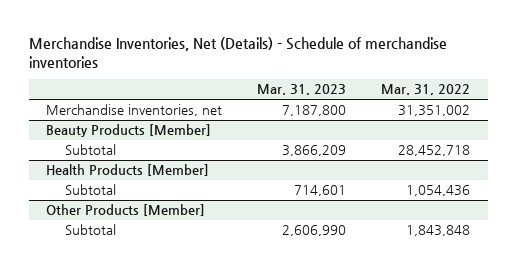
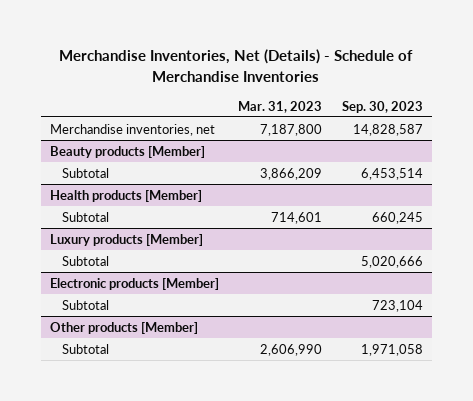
[28,36,447,68] Merchandise Inventories, Net (Details) - Schedule of merchandise inventories -> [59,49,414,82] Merchandise Inventories, Net (Details) - Schedule of Merchandise Inventories
[381,84,471,96] Mar. 31, 2022 -> none
none -> [341,100,423,113] Sep. 30, 2023
[46,124,212,138] Beauty Products [Member] -> [50,145,206,158] Beauty products [Member]
[46,164,210,177] Health Products [Member] -> [50,189,203,202] Health products [Member]
none -> [50,233,204,246] Luxury products [Member]
none -> [62,255,110,266] Subtotal
none -> [50,277,220,290] Electronic products [Member]
none -> [62,299,110,310] Subtotal
[46,204,206,217] Other Products [Member] -> [50,321,199,334] Other products [Member]

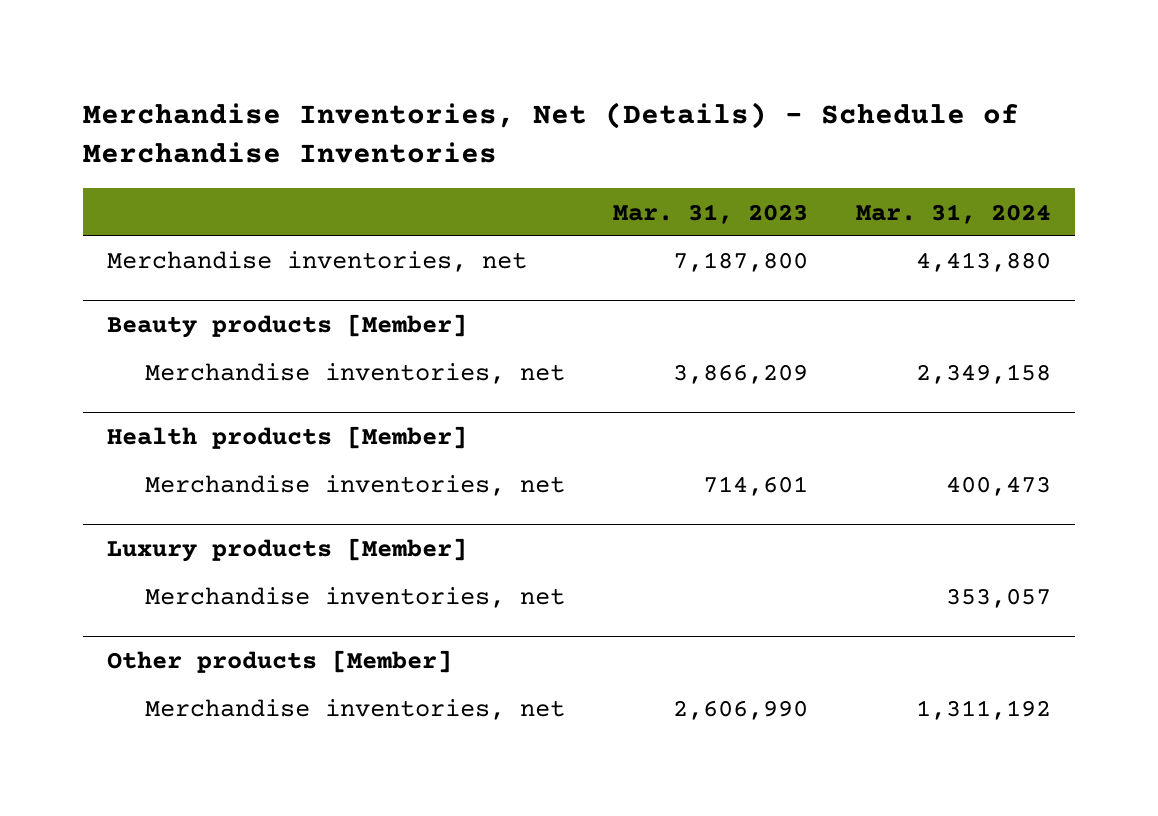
[341,100,423,113] Sep. 30, 2023 -> none
none -> [856,203,1052,224] Mar. 31, 2024
[62,167,110,178] Subtotal -> [145,363,566,385] Merchandise inventories, net
[62,211,110,222] Subtotal -> [145,475,566,497] Merchandise inventories, net
[62,255,110,266] Subtotal -> none
[50,277,220,290] Electronic products [Member] -> none
[62,299,110,310] Subtotal -> none
none -> [145,587,566,609] Merchandise inventories, net
[62,343,110,354] Subtotal -> [145,699,566,721] Merchandise inventories, net

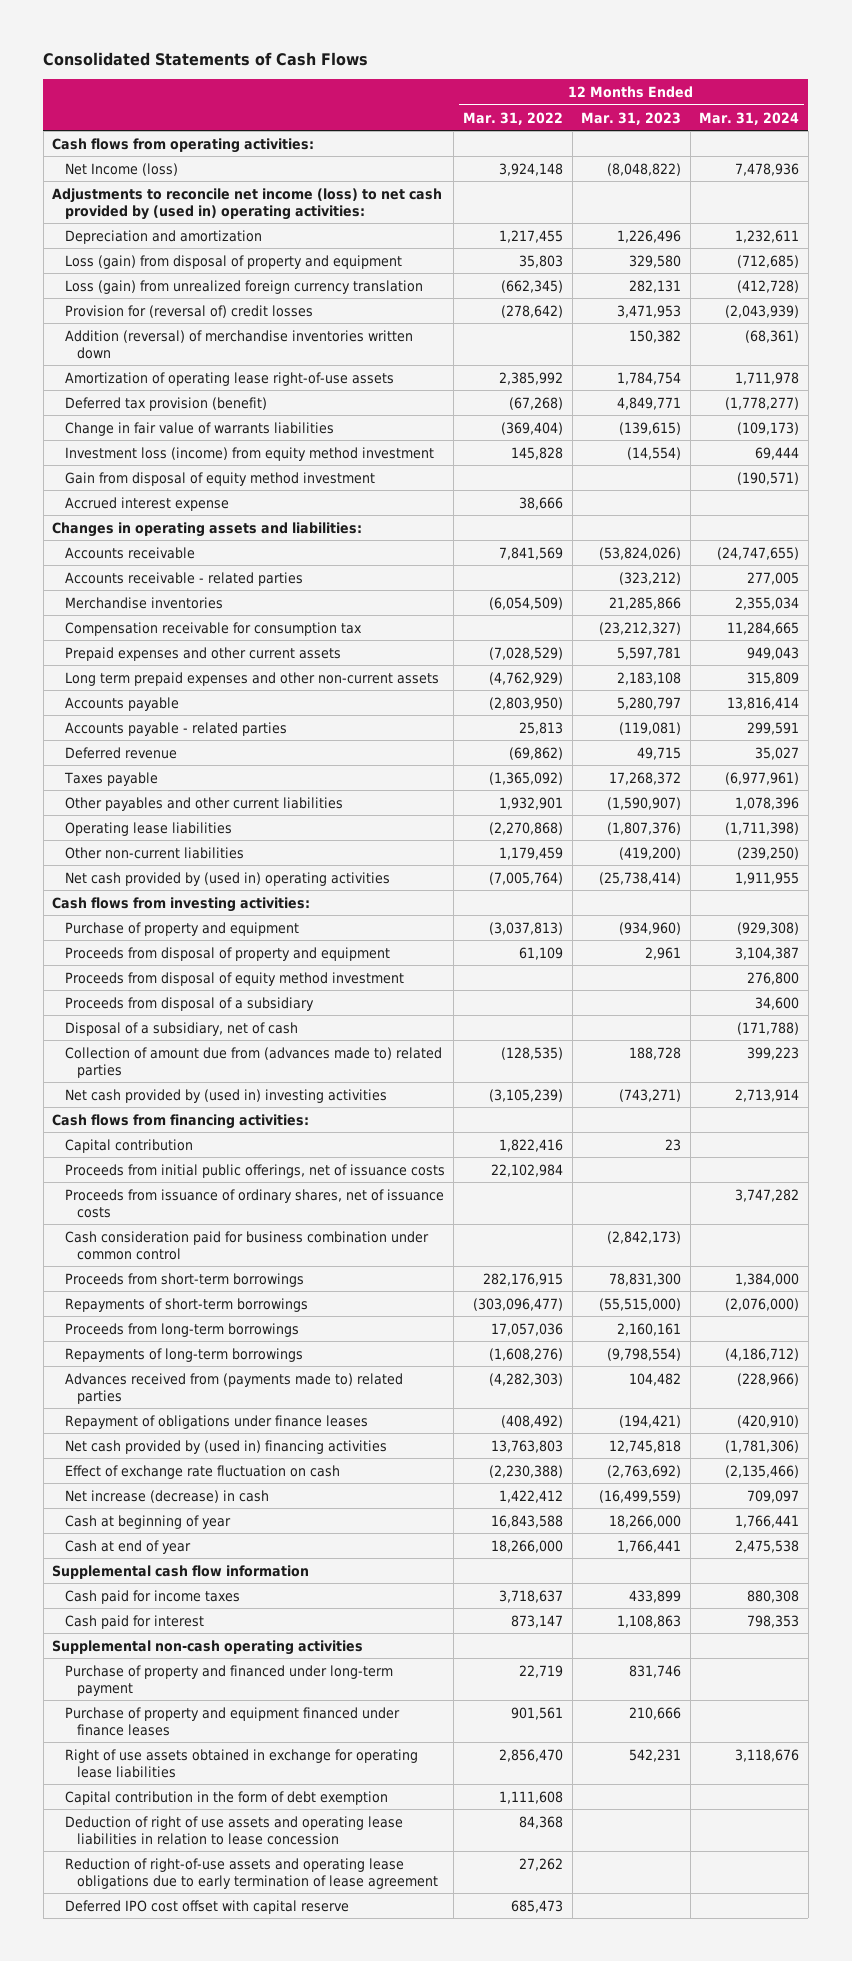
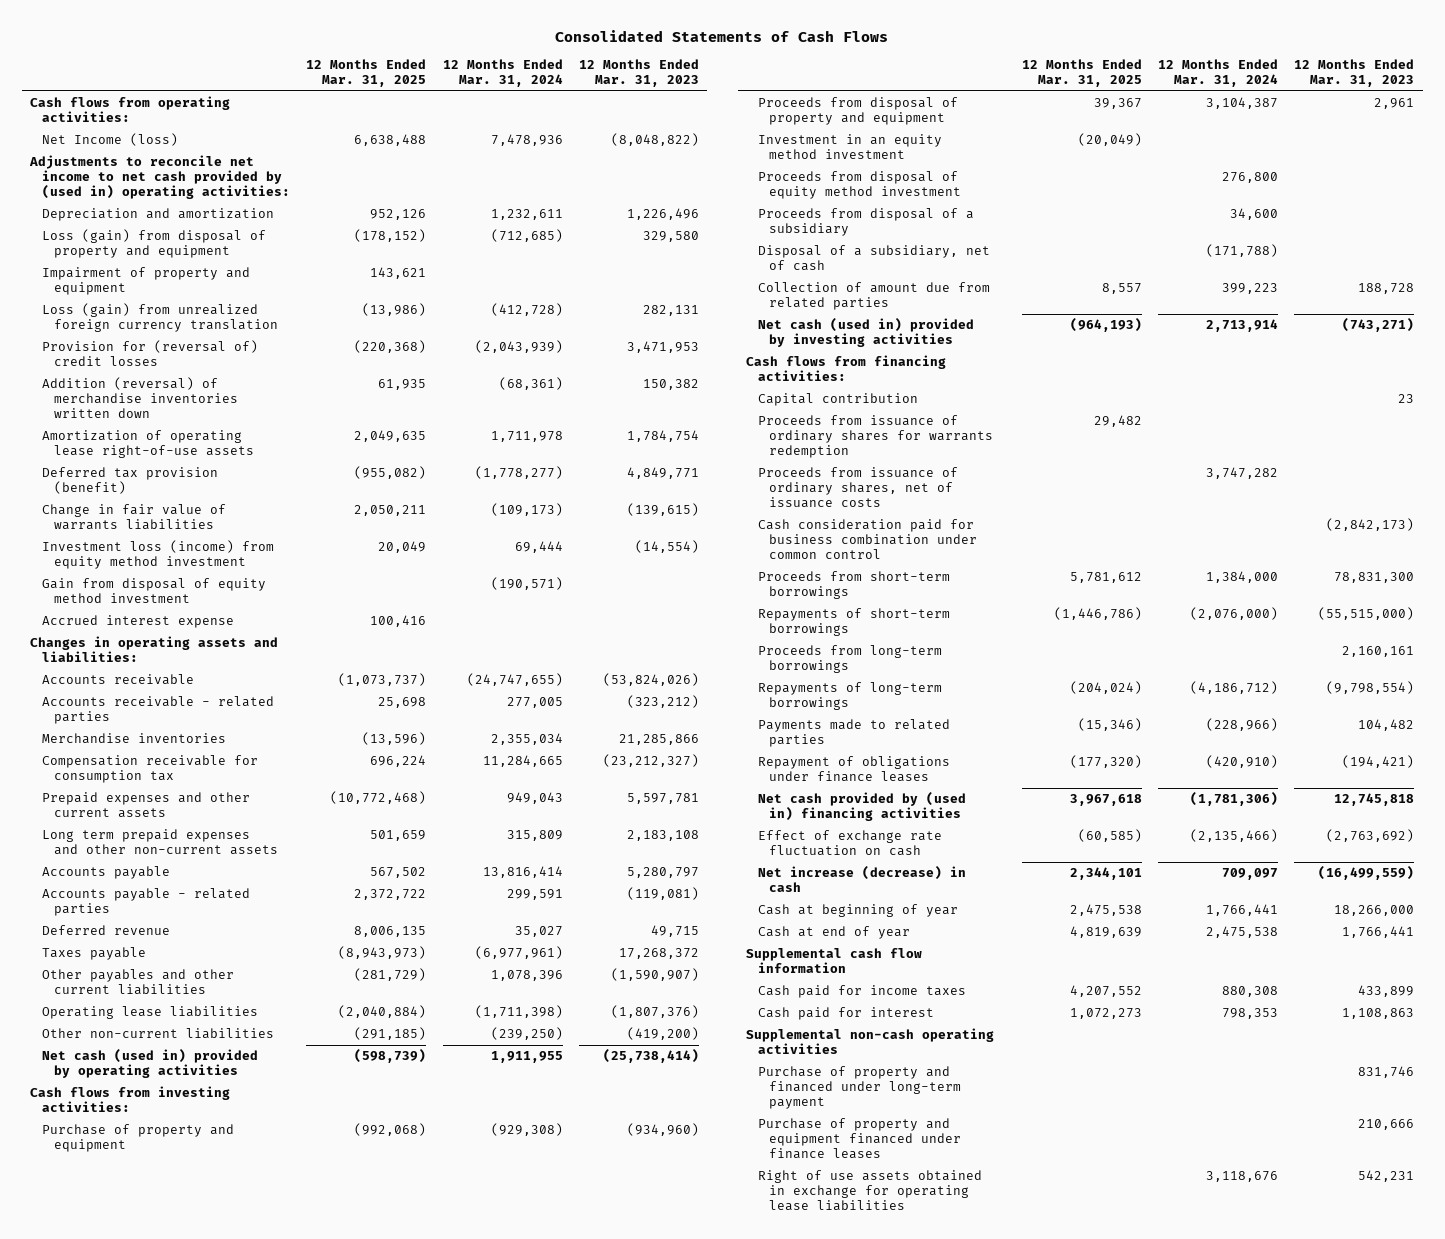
[463,111,564,125] Mar. 31, 2022 -> none
none -> [306,59,427,88] 12 Months Ended Mar. 31, 2025
[52,187,443,220] Adjustments to reconcile net income (loss) to net cash provided by (used in) operating activities: -> [29,155,291,200] Adjustments to reconcile net income to net cash provided by (used in) operating activities:
none -> [42,267,251,296] Impairment of property and equipment
[64,871,390,886] Net cash provided by (used in) operating activities -> [42,1049,259,1079] Net cash (used in) provided by operating activities
none -> [757,134,942,160] Investment in an equity method investment
[64,1046,442,1078] Collection of amount due from (advances made to) related parties -> [757,282,990,311] Collection of amount due from related parties
[64,1088,387,1103] Net cash provided by (used in) investing activities -> [757,318,974,348] Net cash (used in) provided by investing activities
[64,1163,445,1178] Proceeds from initial public offerings, net of issuance costs -> none
none -> [757,415,994,459] Proceeds from issuance of ordinary shares for warrants redemption
[64,1372,403,1404] Advances received from (payments made to) related parties -> [757,719,950,748] Payments made to related parties
[64,1790,388,1805] Capital contribution in the form of debt exemption -> none
[64,1815,403,1845] Deduction of right of use assets and operating lease liabilities in relation to lease concession -> none
[64,1857,439,1889] Reduction of right-of-use assets and operating lease obligations due to early termination of lease agreement -> none
[64,1899,349,1914] Deferred IPO cost offset with capital reserve -> none

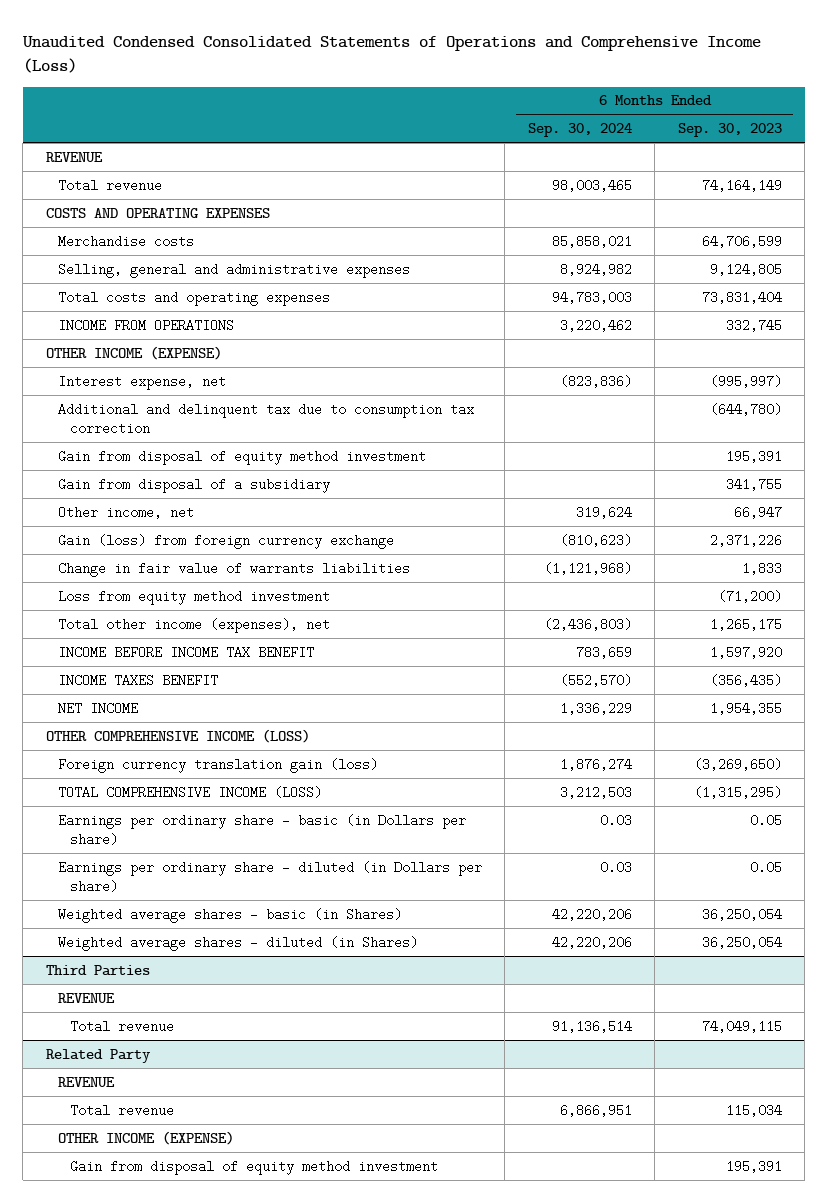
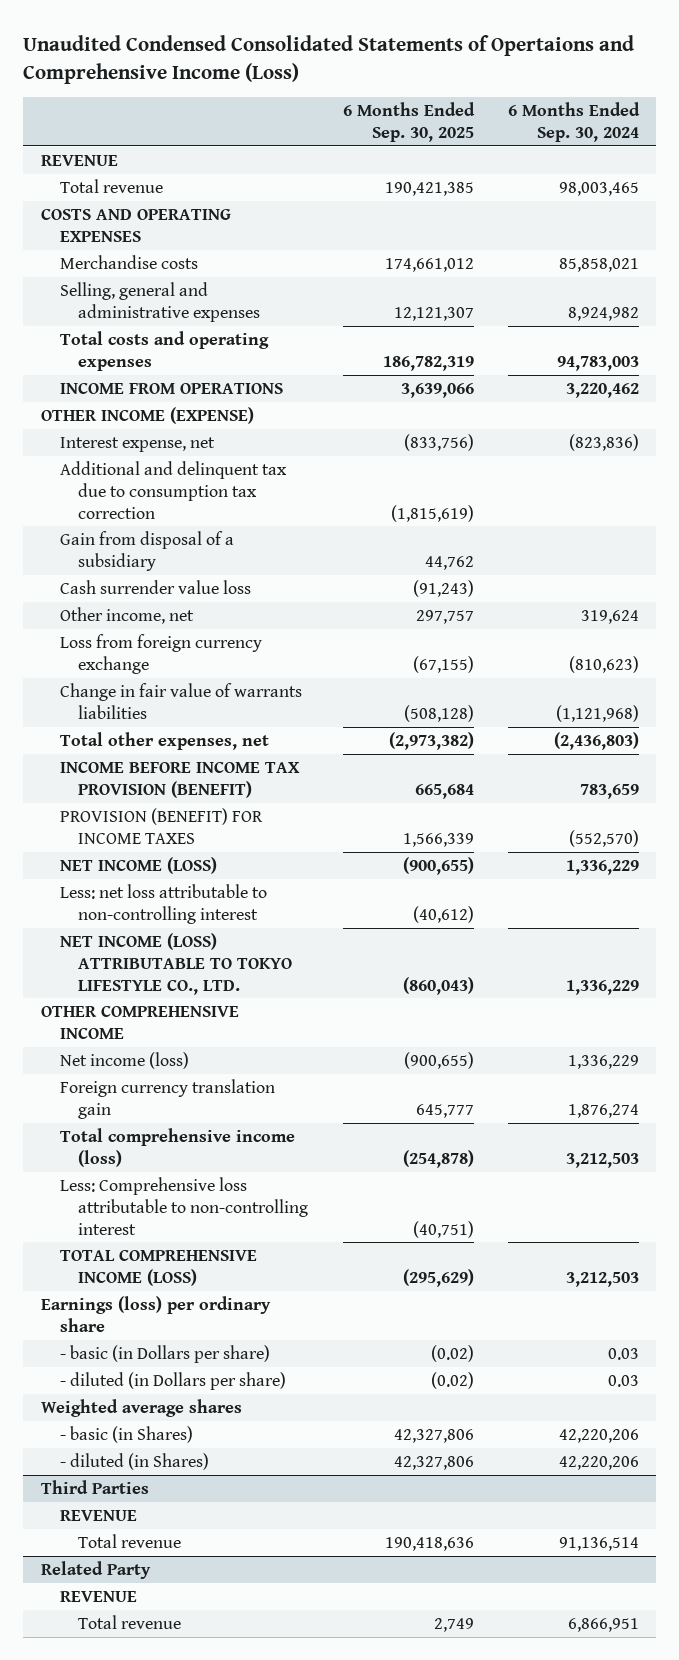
[21,35,761,74] Unaudited Condensed Consolidated Statements of Operations and Comprehensive Income (Loss) -> [23,35,635,85] Unaudited Condensed Consolidated Statements of Opertaions and Comprehensive Income (Loss)
[677,123,782,138] Sep. 30, 2023 -> none
none -> [342,102,475,142] 6 Months Ended Sep. 30, 2025
[57,449,426,465] Gain from disposal of equity method investment -> none
none -> [59,579,251,594] Cash surrender value loss
[57,533,394,549] Gain (loss) from foreign currency exchange -> [59,633,262,674] Loss from foreign currency exchange
[57,589,330,605] Loss from equity method investment -> none
[57,617,330,633] Total other income (expenses), net -> [59,731,269,750] Total other expenses, net
[57,645,314,659] INCOME BEFORE INCOME TAX BENEFIT -> [59,761,300,798] INCOME BEFORE INCOME TAX PROVISION (BENEFIT)
[57,673,218,687] INCOME TAXES BENEFIT -> [59,807,263,844] PROVISION (BENEFIT) FOR INCOME TAXES
none -> [59,856,217,874] NET INCOME (LOSS)
none -> [59,883,267,924] Less: net loss attributable to non-controlling interest
[57,701,138,715] NET INCOME -> [59,932,293,995] NET INCOME (LOSS) ATTRIBUTABLE TO TOKYO LIFESTYLE CO., LTD.
[45,728,310,743] OTHER COMPREHENSIVE INCOME (LOSS) -> [40,1005,239,1039] OTHER COMPREHENSIVE INCOME
none -> [59,1051,189,1069] Net income (loss)
[57,757,378,773] Foreign currency translation gain (loss) -> [59,1078,275,1119] Foreign currency translation gain
none -> [59,1127,295,1167] Total comprehensive income (loss)
none -> [59,1176,309,1235] Less: Comprehensive loss attributable to non-controlling interest
none -> [40,1295,271,1332] Earnings (loss) per ordinary share
[57,813,466,847] Earnings per ordinary share - basic (in Dollars per share) -> [59,1344,270,1363] - basic (in Dollars per share)
[57,860,482,894] Earnings per ordinary share - diluted (in Dollars per share) -> [59,1371,286,1390] - diluted (in Dollars per share)
none -> [40,1398,242,1417] Weighted average shares
[57,907,402,923] Weighted average shares - basic (in Shares) -> [59,1425,193,1443] - basic (in Shares)
[57,935,418,951] Weighted average shares - diluted (in Shares) -> [59,1452,209,1470] - diluted (in Shares)
[57,1130,234,1145] OTHER INCOME (EXPENSE) -> none
[69,1159,438,1175] Gain from disposal of equity method investment -> none

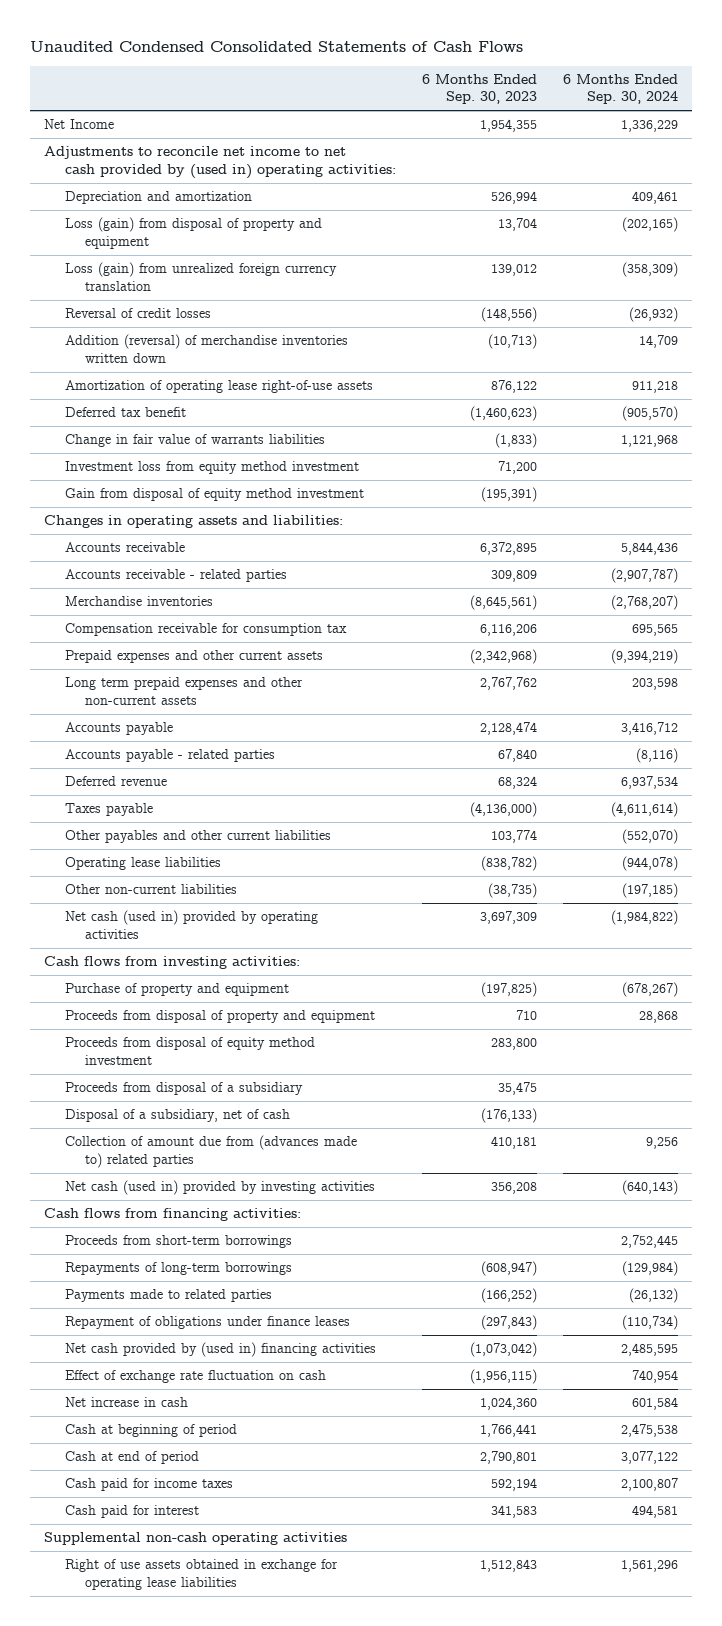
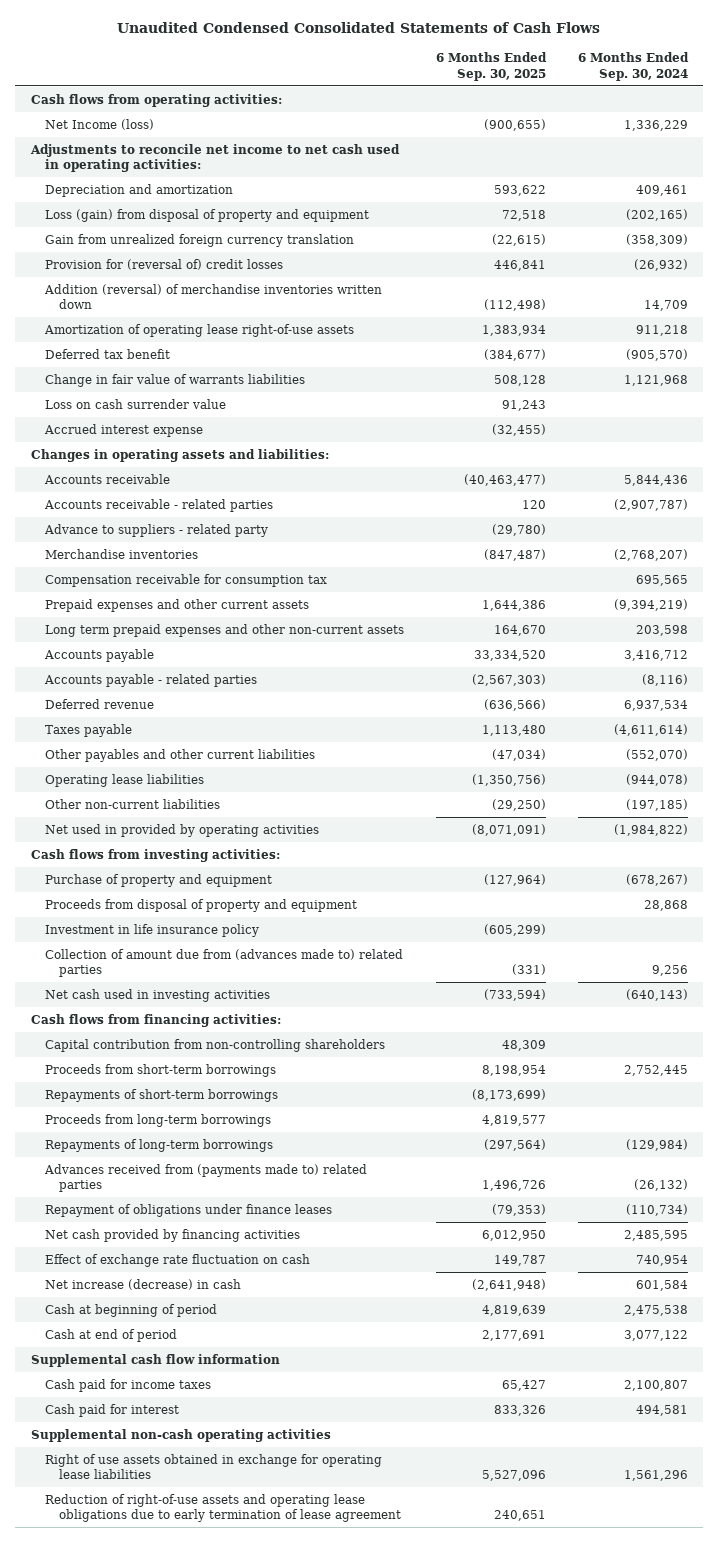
[422,74,538,105] 6 Months Ended Sep. 30, 2023 -> none
none -> [435,52,547,81] 6 Months Ended Sep. 30, 2025
none -> [30,93,282,107] Cash flows from operating activities:
[43,119,114,130] Net Income -> [44,118,154,130] Net Income (loss)
[43,146,396,179] Adjustments to reconcile net income to net cash provided by (used in) operating activities: -> [29,143,400,173] Adjustments to reconcile net income to net cash used in operating activities:
[64,262,337,291] Loss (gain) from unrealized foreign currency translation -> [44,233,354,247] Gain from unrealized foreign currency translation
[64,308,211,319] Reversal of credit losses -> [44,258,283,270] Provision for (reversal of) credit losses
[64,461,359,475] Investment loss from equity method investment -> none
[64,488,364,502] Gain from disposal of equity method investment -> none
none -> [44,398,226,409] Loss on cash surrender value
none -> [43,423,203,437] Accrued interest expense
none -> [43,523,268,537] Advance to suppliers - related party
[64,910,318,939] Net cash (used in) provided by operating activities -> [44,823,319,837] Net used in provided by operating activities
[64,1037,315,1065] Proceeds from disposal of equity method investment -> none
[64,1082,303,1096] Proceeds from disposal of a subsidiary -> none
[64,1109,290,1123] Disposal of a subsidiary, net of cash -> none
none -> [44,923,259,937] Investment in life insurance policy
[64,1180,375,1196] Net cash (used in) provided by investing activities -> [44,988,270,1002] Net cash used in investing activities
none -> [44,1038,385,1052] Capital contribution from non-controlling shareholders
none -> [44,1088,278,1102] Repayments of short-term borrowings
none -> [44,1113,271,1127] Proceeds from long-term borrowings
[64,1289,272,1303] Payments made to related parties -> [43,1163,367,1193] Advances received from (payments made to) related parties
[64,1342,376,1358] Net cash provided by (used in) financing activities -> [44,1228,300,1242] Net cash provided by financing activities
[64,1397,188,1408] Net increase in cash -> [44,1278,241,1290] Net increase (decrease) in cash
none -> [30,1353,280,1367] Supplemental cash flow information
none -> [44,1493,402,1523] Reduction of right-of-use assets and operating lease obligations due to early termination of lease agreement

